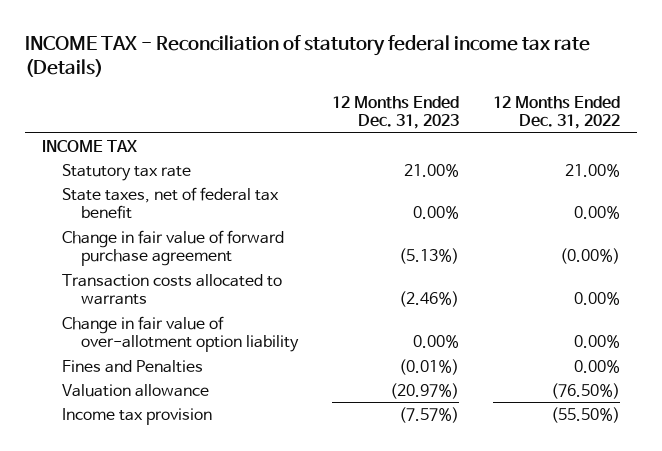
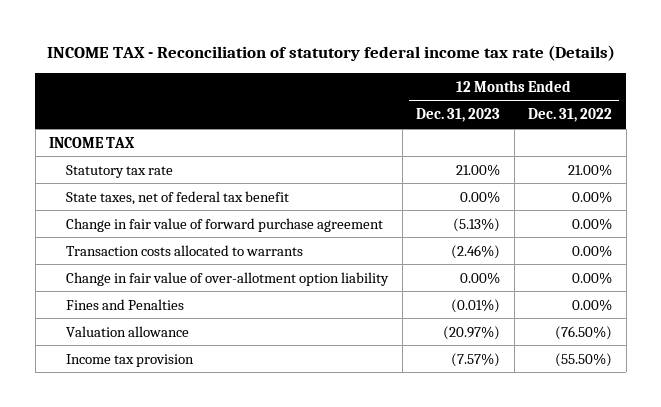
[560,248,621,265] (0.00%) -> [572,217,613,230] 0.00%

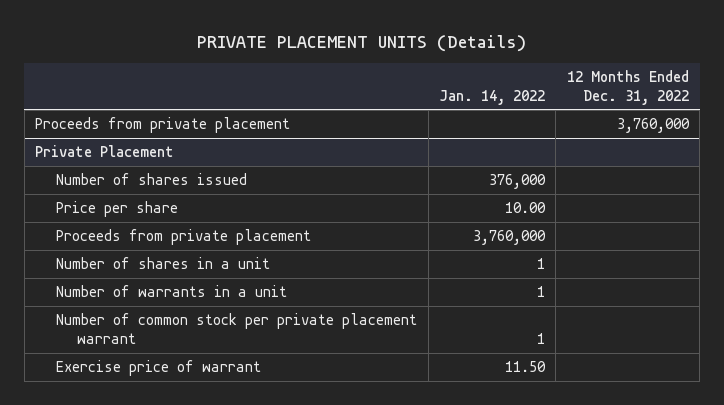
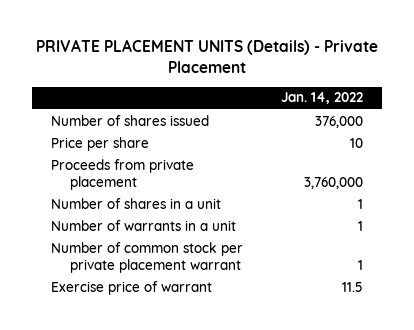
[196,34,526,52] PRIVATE PLACEMENT UNITS (Details) -> [36,39,379,74] PRIVATE PLACEMENT UNITS (Details) - Private Placement
[566,69,689,105] 12 Months Ended Dec. 31, 2022 -> none
[34,117,290,134] Proceeds from private placement -> none
[34,145,174,158] Private Placement -> none
[504,202,546,214] 10.00 -> [350,137,364,148] 10
[504,361,546,373] 11.50 -> [342,281,364,292] 11.5

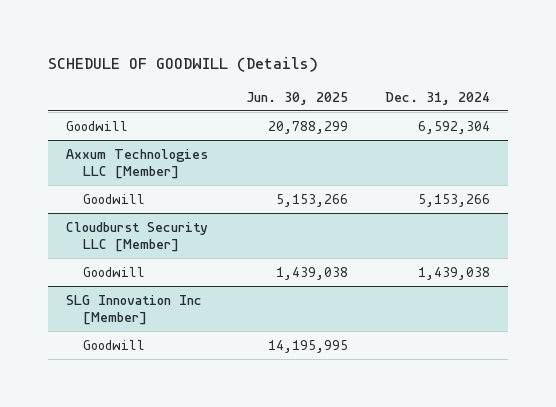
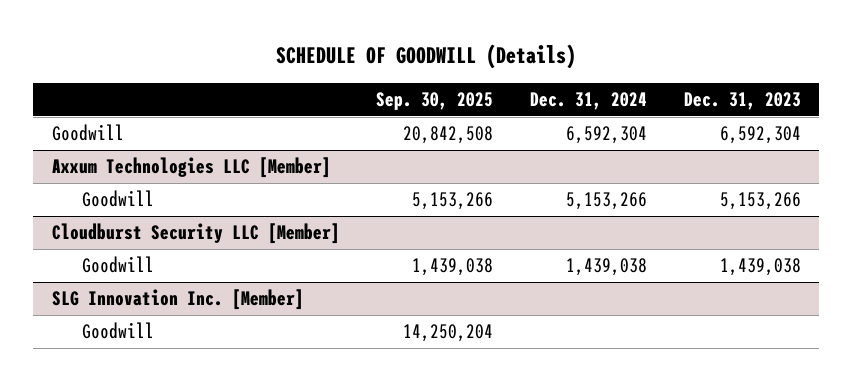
[245,91,348,105] Jun. 30, 2025 -> none
none -> [376,91,494,110] Sep. 30, 2025
none -> [683,91,801,110] Dec. 31, 2023
[66,294,203,325] SLG Innovation Inc [Member] -> [51,289,304,311] SLG Innovation Inc. [Member]

